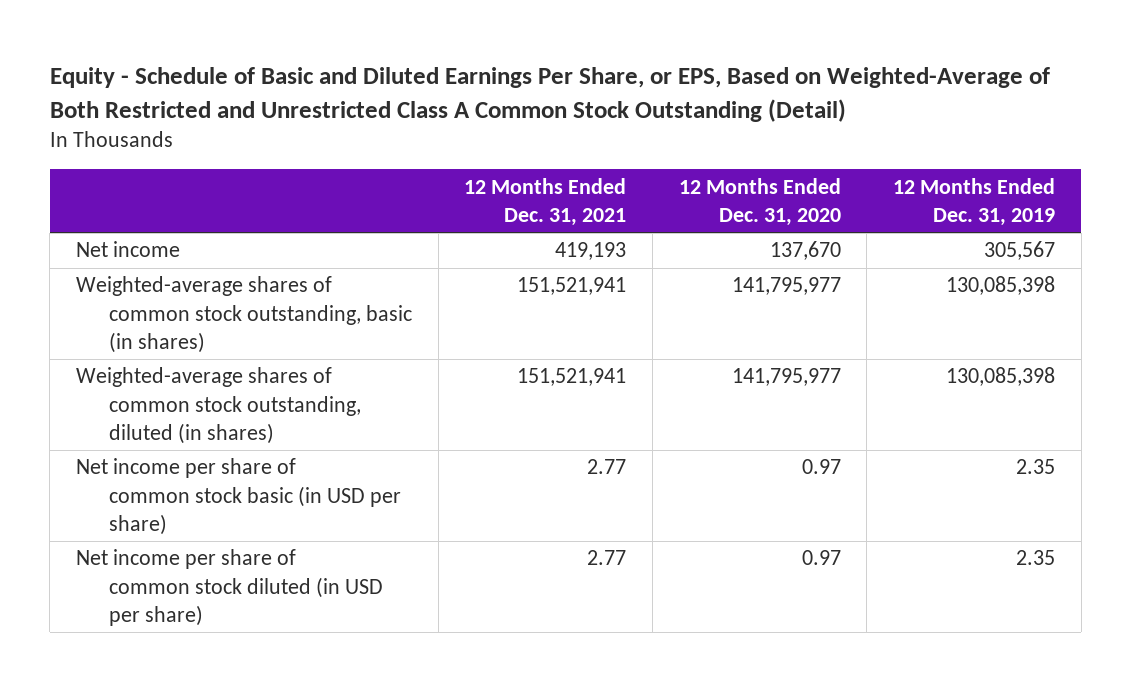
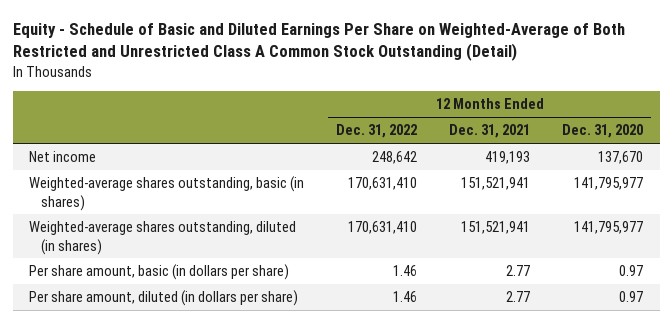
[49,66,1050,122] Equity - Schedule of Basic and Diluted Earnings Per Share, or EPS, Based on Weighted-Average of Both Restricted and Unrestricted Class A Common Stock Outstanding (Detail) -> [12,23,625,62] Equity - Schedule of Basic and Diluted Earnings Per Share on Weighted-Average of Both Restricted and Unrestricted Class A Common Stock Outstanding (Detail)
[892,177,1055,226] 12 Months Ended Dec. 31, 2019 -> none
none -> [336,124,418,139] Dec. 31, 2022
[76,276,412,354] Weighted-average shares of common stock outstanding, basic (in shares) -> [28,176,304,211] Weighted-average shares outstanding, basic (in shares)
[76,367,361,445] Weighted-average shares of common stock outstanding, diluted (in shares) -> [28,221,296,255] Weighted-average shares outstanding, diluted (in shares)
[76,458,401,536] Net income per share of common stock basic (in USD per share) -> [28,264,289,281] Per share amount, basic (in dollars per share)
[76,549,383,627] Net income per share of common stock diluted (in USD per share) -> [28,290,298,307] Per share amount, diluted (in dollars per share)

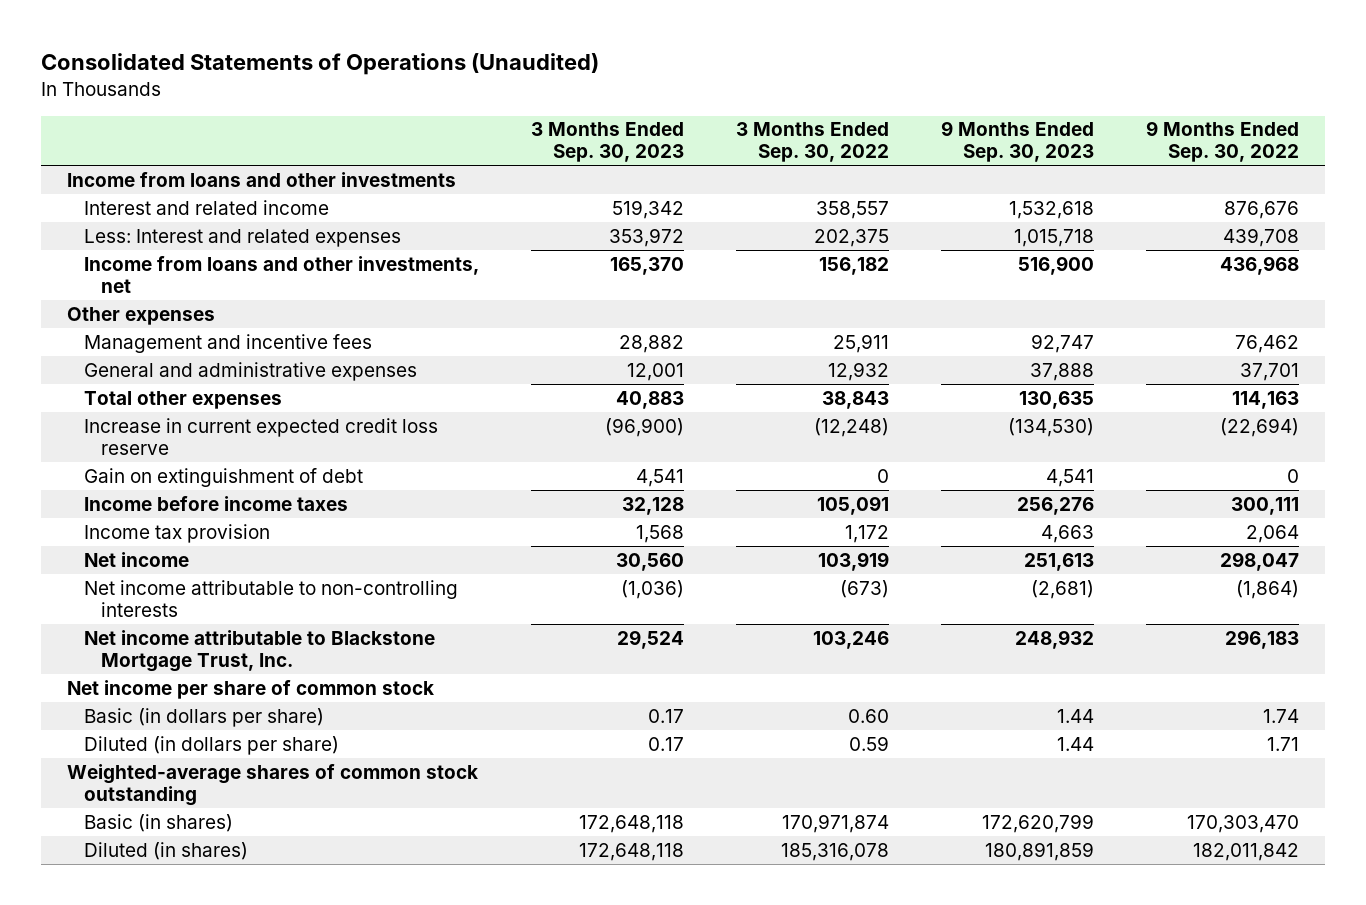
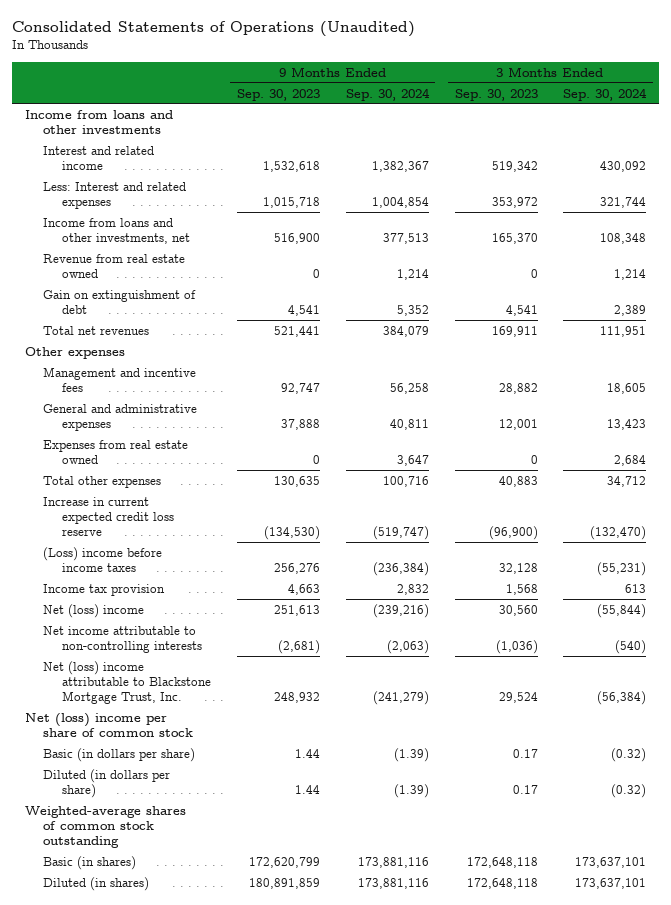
[736,122,890,163] 3 Months Ended Sep. 30, 2022 -> none
[1146,121,1300,163] 9 Months Ended Sep. 30, 2022 -> none
none -> [345,87,430,101] Sep. 30, 2024
none -> [563,87,648,101] Sep. 30, 2024
none -> [43,253,186,278] Revenue from real estate owned
[84,467,364,487] Gain on extinguishment of debt -> [43,289,197,314] Gain on extinguishment of debt
none -> [43,325,150,335] Total net revenues
none -> [43,439,189,464] Expenses from real estate owned
[84,495,349,511] Income before income taxes -> [43,546,163,572] (Loss) income before income taxes
[84,551,190,567] Net income -> [43,603,145,618] Net (loss) income
[84,629,436,672] Net income attributable to Blackstone Mortgage Trust, Inc. -> [43,660,212,704] Net (loss) income attributable to Blackstone Mortgage Trust, Inc.
[66,679,434,699] Net income per share of common stock -> [24,712,194,737] Net (loss) income per share of common stock

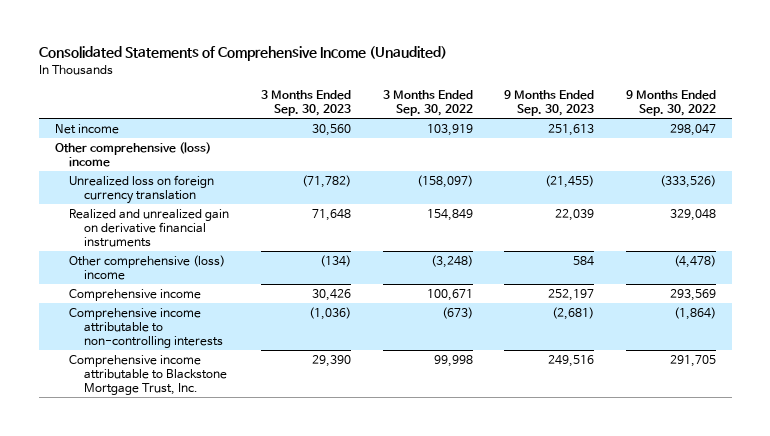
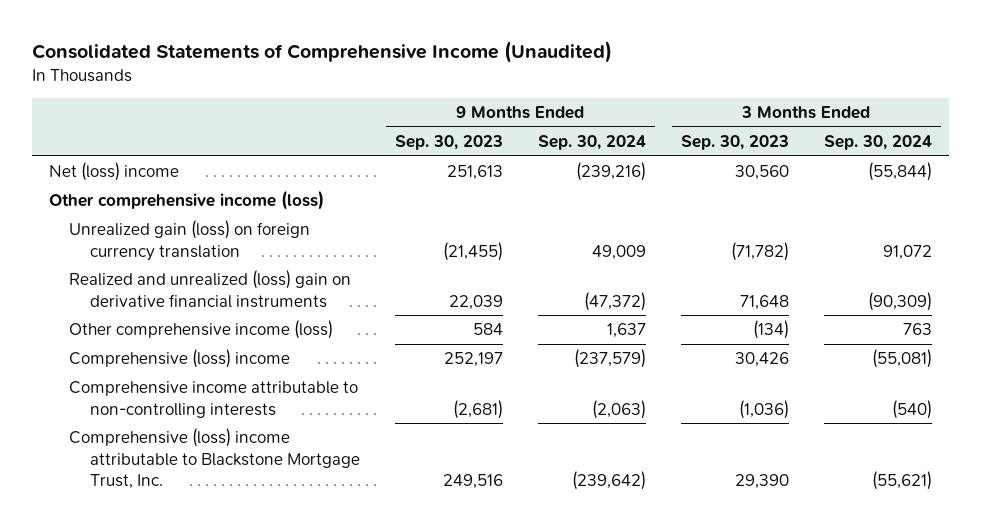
[382,90,473,117] 3 Months Ended Sep. 30, 2022 -> none
[625,90,716,117] 9 Months Ended Sep. 30, 2022 -> none
none -> [537,134,646,150] Sep. 30, 2024
none -> [823,134,932,150] Sep. 30, 2024
[54,123,119,134] Net income -> [49,162,180,182] Net (loss) income
[54,141,211,167] Other comprehensive (loss) income -> [49,190,325,211] Other comprehensive income (loss)
[69,174,215,204] Unrealized loss on foreign currency translation -> [69,220,311,261] Unrealized gain (loss) on foreign currency translation
[69,208,230,247] Realized and unrealized gain on derivative financial instruments -> [69,270,352,308] Realized and unrealized (loss) gain on derivative financial instruments
[69,254,226,280] Other comprehensive (loss) income -> [69,320,334,340] Other comprehensive income (loss)
[69,288,202,301] Comprehensive income -> [69,349,291,369] Comprehensive (loss) income
[69,354,228,395] Comprehensive income attributable to Blackstone Mortgage Trust, Inc. -> [69,428,360,490] Comprehensive (loss) income attributable to Blackstone Mortgage Trust, Inc.

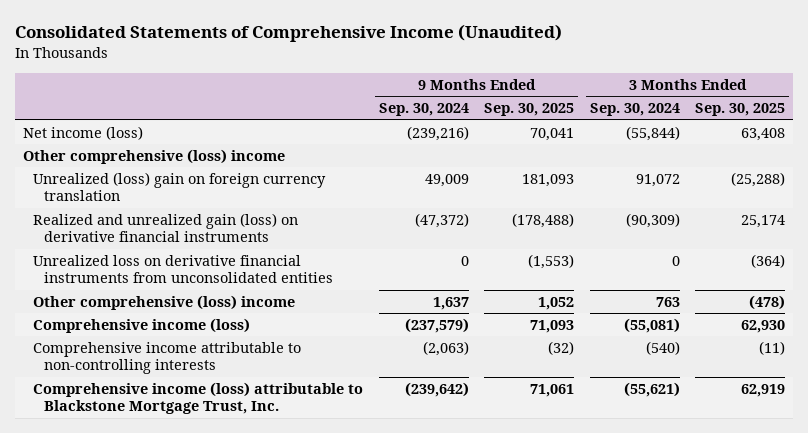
[394,134,503,150] Sep. 30, 2023 -> none
[680,134,789,150] Sep. 30, 2023 -> none
none -> [484,103,575,117] Sep. 30, 2025
none -> [695,103,786,117] Sep. 30, 2025
[49,162,180,182] Net (loss) income -> [23,125,144,140] Net income (loss)
[49,190,325,211] Other comprehensive income (loss) -> [23,148,286,164] Other comprehensive (loss) income
[69,220,311,261] Unrealized gain (loss) on foreign currency translation -> [33,171,327,202] Unrealized (loss) gain on foreign currency translation
[69,270,352,308] Realized and unrealized (loss) gain on derivative financial instruments -> [33,212,299,243] Realized and unrealized gain (loss) on derivative financial instruments
none -> [33,254,333,284] Unrealized loss on derivative financial instruments from unconsolidated entities
[69,320,334,340] Other comprehensive income (loss) -> [33,294,296,310] Other comprehensive (loss) income
[69,349,291,369] Comprehensive (loss) income -> [33,317,251,333] Comprehensive income (loss)
[69,428,360,490] Comprehensive (loss) income attributable to Blackstone Mortgage Trust, Inc. -> [33,381,364,415] Comprehensive income (loss) attributable to Blackstone Mortgage Trust, Inc.

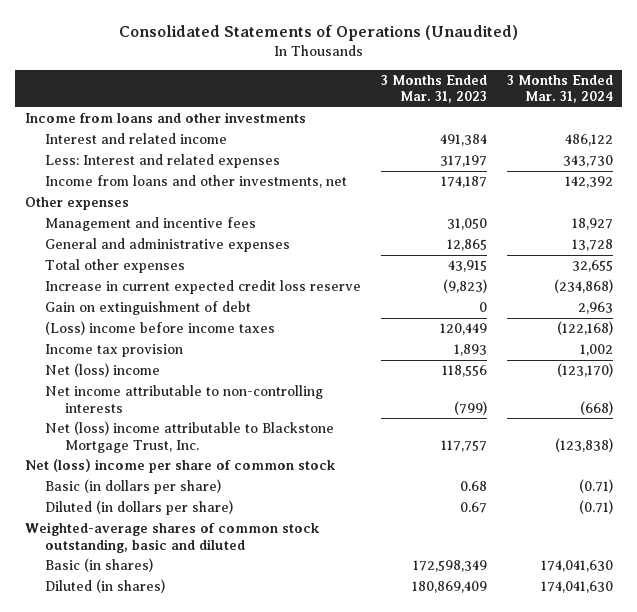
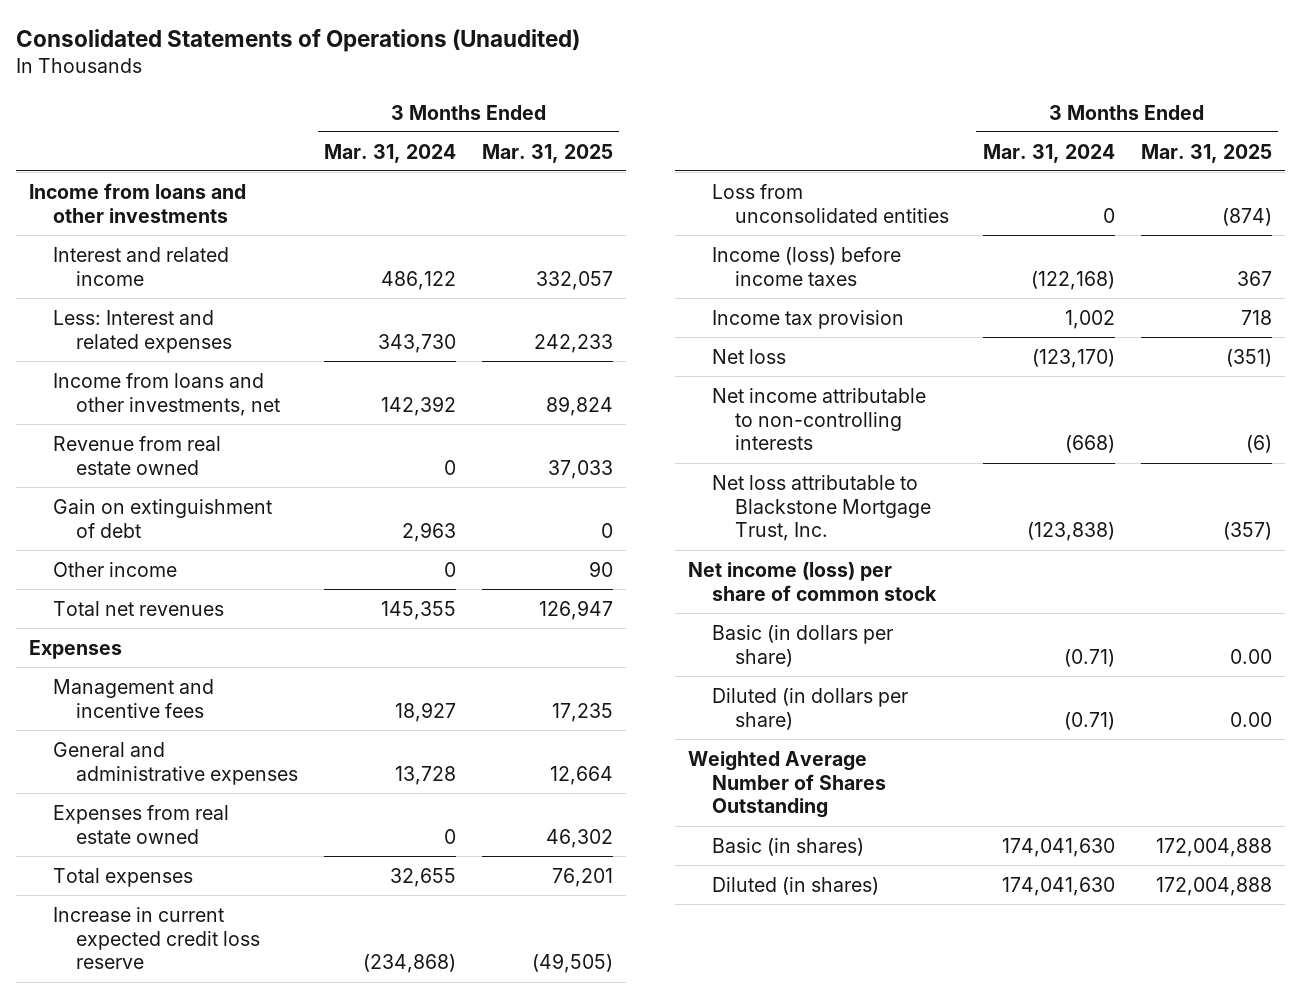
[380,74,487,104] 3 Months Ended Mar. 31, 2023 -> none
none -> [482,143,614,163] Mar. 31, 2025
none -> [52,435,221,475] Revenue from real estate owned
[44,301,251,316] Gain on extinguishment of debt -> [52,498,272,538] Gain on extinguishment of debt
none -> [52,561,177,577] Other income
none -> [52,600,224,616] Total net revenues
[24,197,129,211] Other expenses -> [29,639,123,659] Expenses
none -> [52,804,229,844] Expenses from real estate owned
[44,259,185,274] Total other expenses -> [52,867,193,887] Total expenses
none -> [711,183,950,223] Loss from unconsolidated entities
[44,321,275,336] (Loss) income before income taxes -> [711,246,901,286] Income (loss) before income taxes
[44,363,160,378] Net (loss) income -> [711,348,786,364] Net loss
[44,421,334,453] Net (loss) income attributable to Blackstone Mortgage Trust, Inc. -> [711,474,932,542] Net loss attributable to Blackstone Mortgage Trust, Inc.
[24,459,336,474] Net (loss) income per share of common stock -> [687,561,937,601] Net income (loss) per share of common stock
[24,522,320,553] Weighted-average shares of common stock outstanding, basic and diluted -> [687,750,886,819] Weighted Average Number of Shares Outstanding

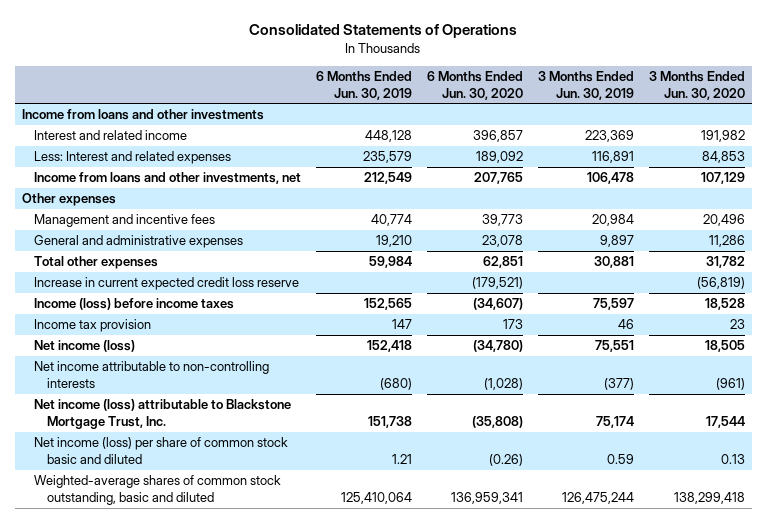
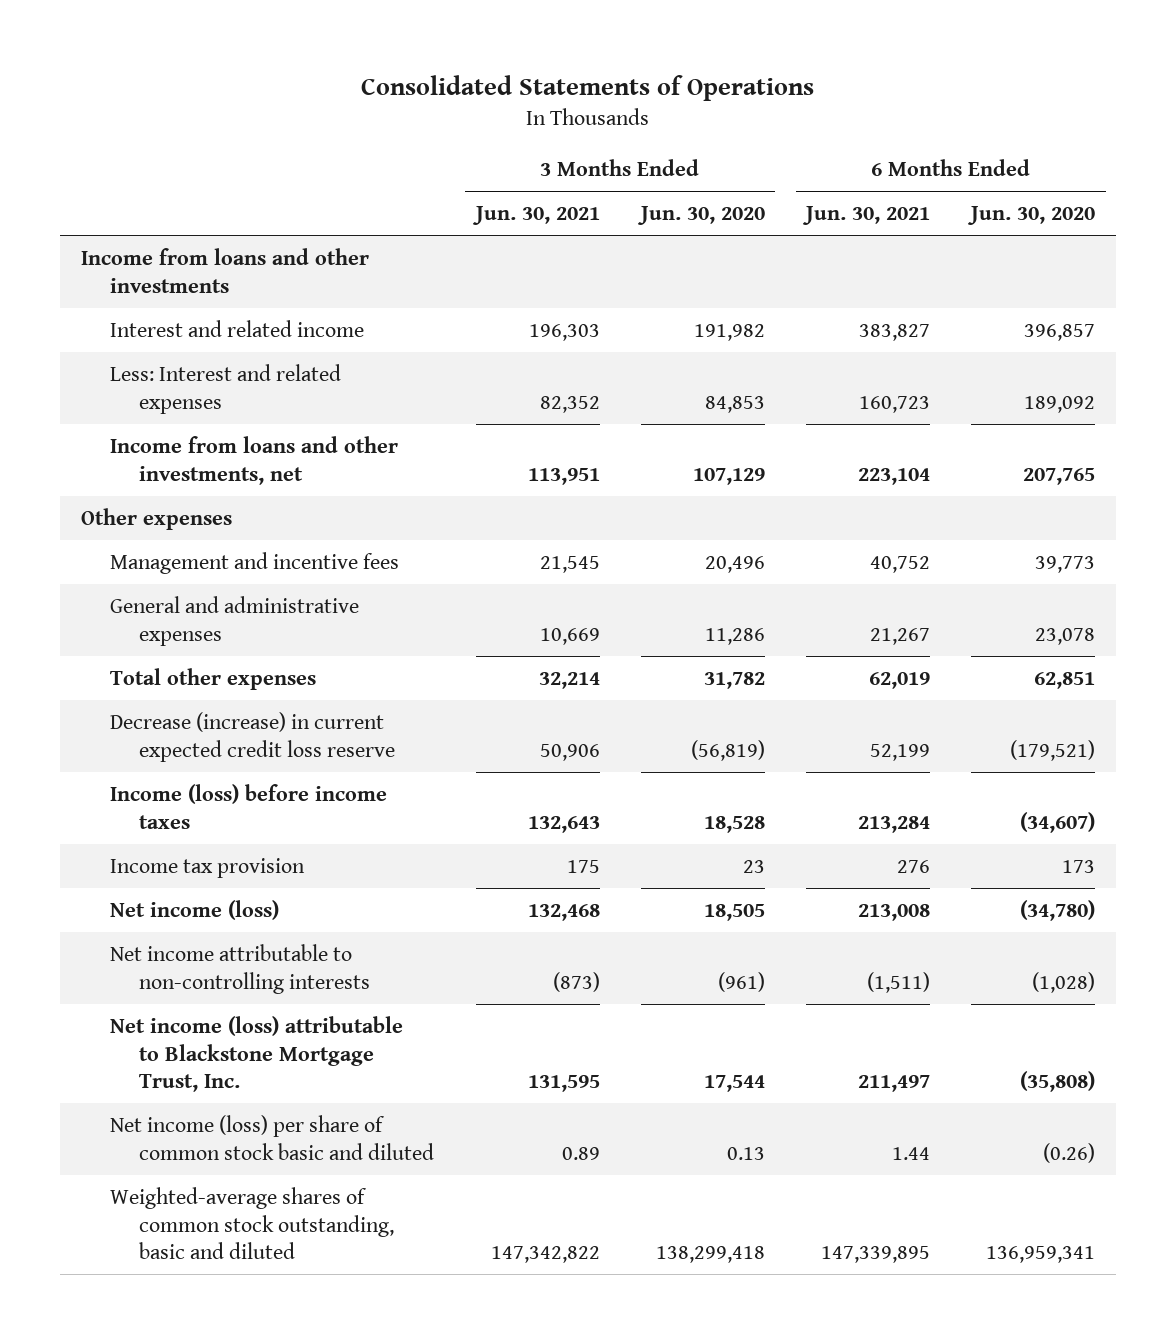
[316,71,413,100] 6 Months Ended Jun. 30, 2019 -> none
[537,71,634,100] 3 Months Ended Jun. 30, 2019 -> none
none -> [471,206,600,226] Jun. 30, 2021
none -> [802,206,931,226] Jun. 30, 2021
[34,277,300,291] Increase in current expected credit loss reserve -> [109,712,396,762] Decrease (increase) in current expected credit loss reserve

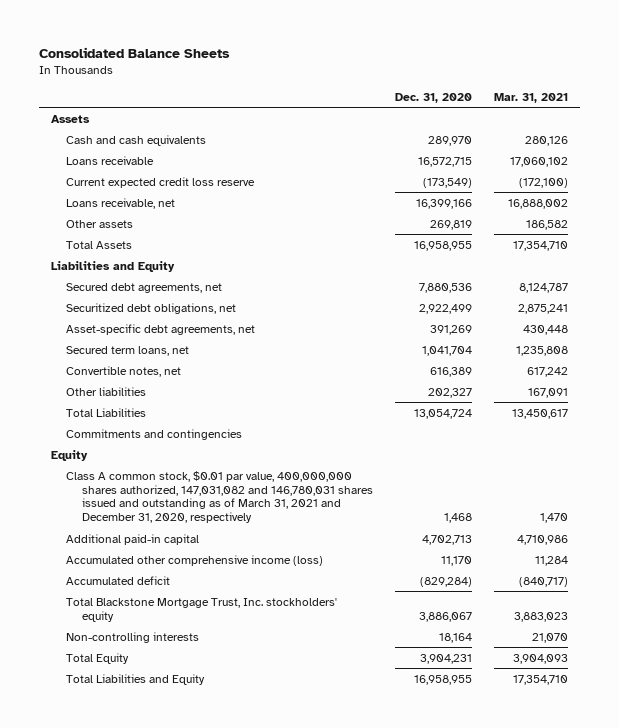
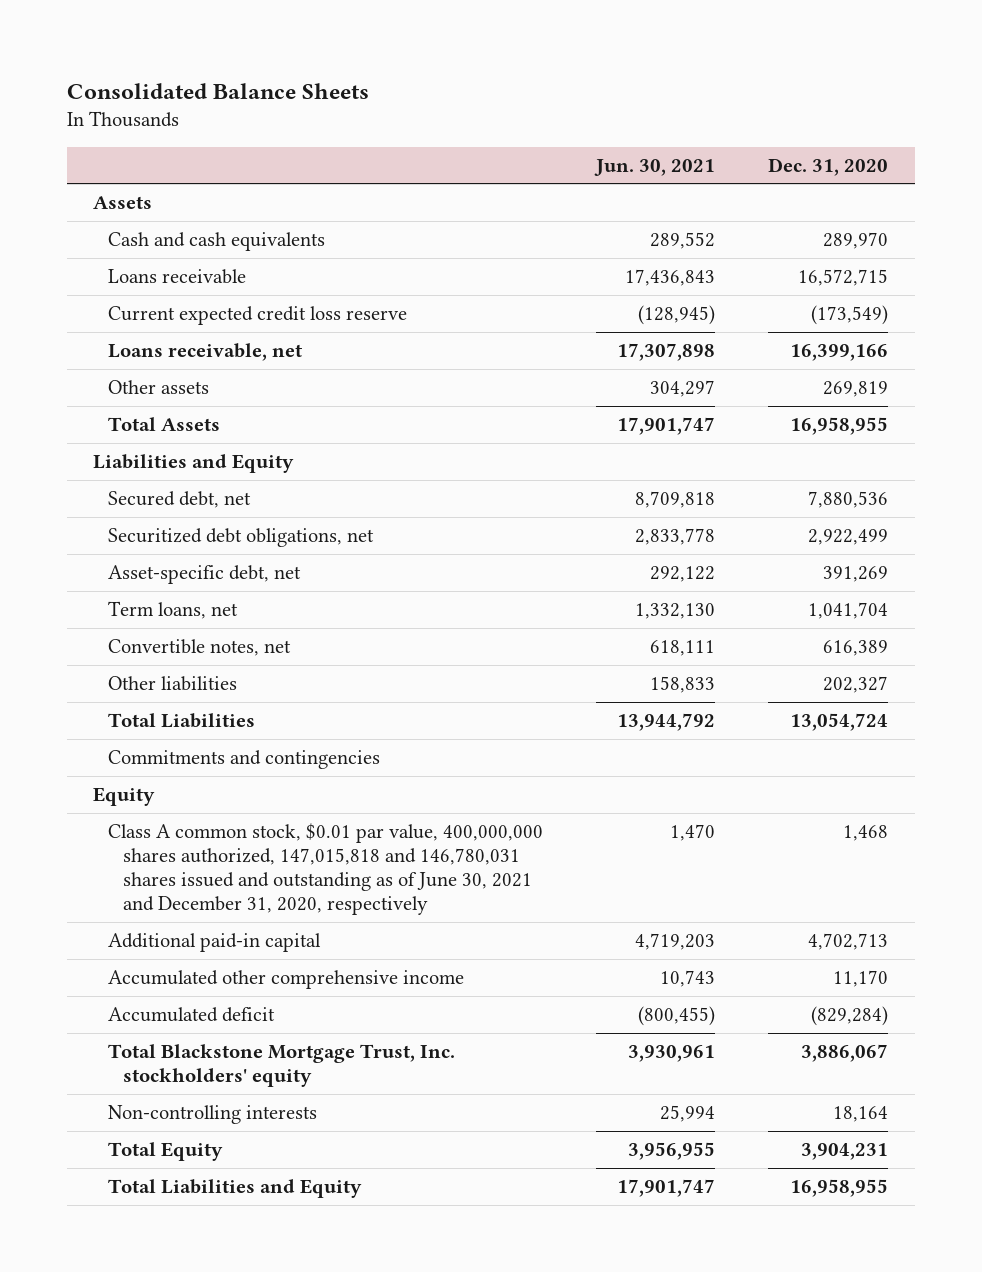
[494,92,569,103] Mar. 31, 2021 -> none
none -> [594,158,716,176] Jun. 30, 2021
[66,282,223,293] Secured debt agreements, net -> [108,491,252,509] Secured debt, net
[66,323,256,335] Asset-specific debt agreements, net -> [108,565,302,585] Asset-specific debt, net
[66,345,190,356] Secured term loans, net -> [108,601,239,620] Term loans, net
[66,470,374,524] Class A common stock, $0.01 par value, 400,000,000 shares authorized, 147,031,082 and 146,780,031 shares issued and outstanding as of March 31, 2021 and December 31, 2020, respectively -> [108,823,544,916] Class A common stock, $0.01 par value, 400,000,000 shares authorized, 147,015,818 and 146,780,031 shares issued and outstanding as of June 30, 2021 and December 31, 2020, respectively
[66,554,324,566] Accumulated other comprehensive income (loss) -> [108,970,465,990] Accumulated other comprehensive income

